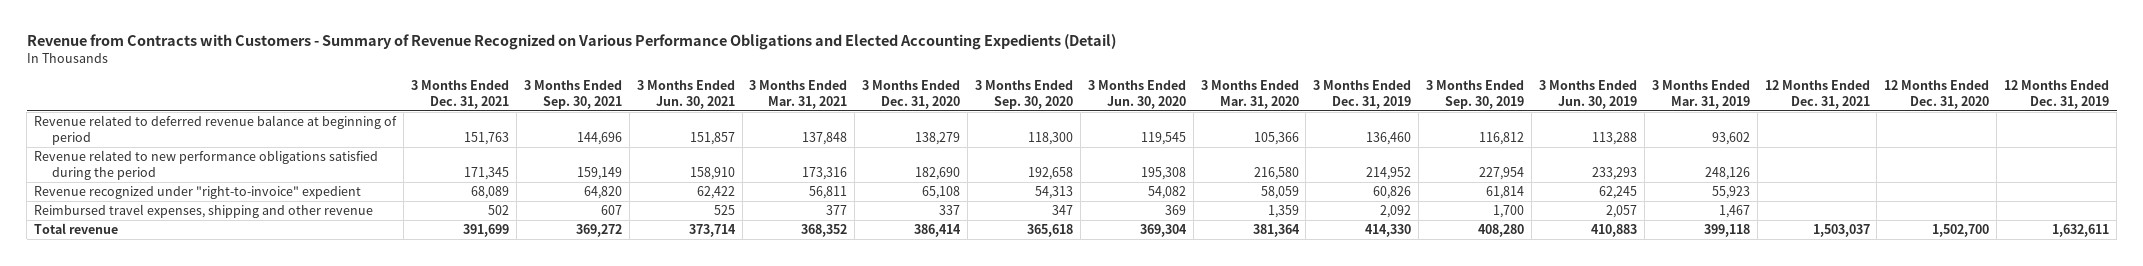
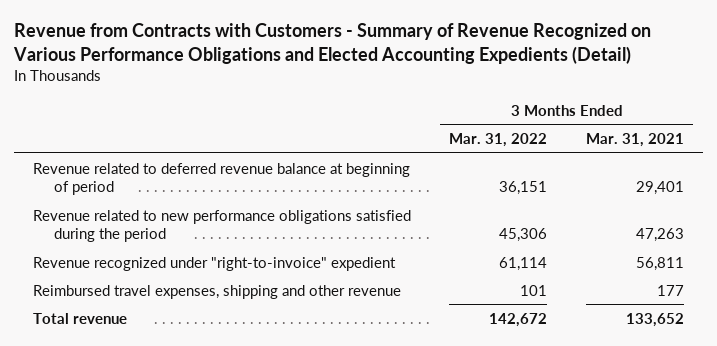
[411,79,510,109] 3 Months Ended Dec. 31, 2021 -> none
[523,79,622,109] 3 Months Ended Sep. 30, 2021 -> none
[636,79,735,109] 3 Months Ended Jun. 30, 2021 -> none
[862,79,961,109] 3 Months Ended Dec. 31, 2020 -> none
[974,79,1073,109] 3 Months Ended Sep. 30, 2020 -> none
[1087,79,1186,109] 3 Months Ended Jun. 30, 2020 -> none
[1200,79,1299,109] 3 Months Ended Mar. 31, 2020 -> none
[1313,79,1412,109] 3 Months Ended Dec. 31, 2019 -> none
[1426,79,1525,109] 3 Months Ended Sep. 30, 2019 -> none
[1538,79,1637,109] 3 Months Ended Jun. 30, 2019 -> none
[1651,79,1750,109] 3 Months Ended Mar. 31, 2019 -> none
[1764,79,1870,109] 12 Months Ended Dec. 31, 2021 -> none
[1884,79,1990,109] 12 Months Ended Dec. 31, 2020 -> none
[2004,79,2110,109] 12 Months Ended Dec. 31, 2019 -> none
none -> [449,132,548,147] Mar. 31, 2022
[802,132,848,146] 137,848 -> [635,181,684,196] 29,401
[802,167,848,181] 173,316 -> [635,228,684,243] 47,263
[826,205,848,216] 377 -> [656,284,684,296] 177
[801,224,848,238] 368,352 -> [625,312,684,327] 133,652

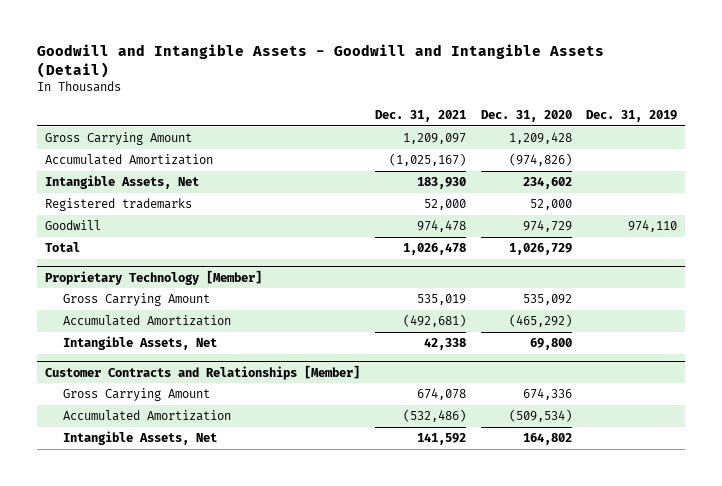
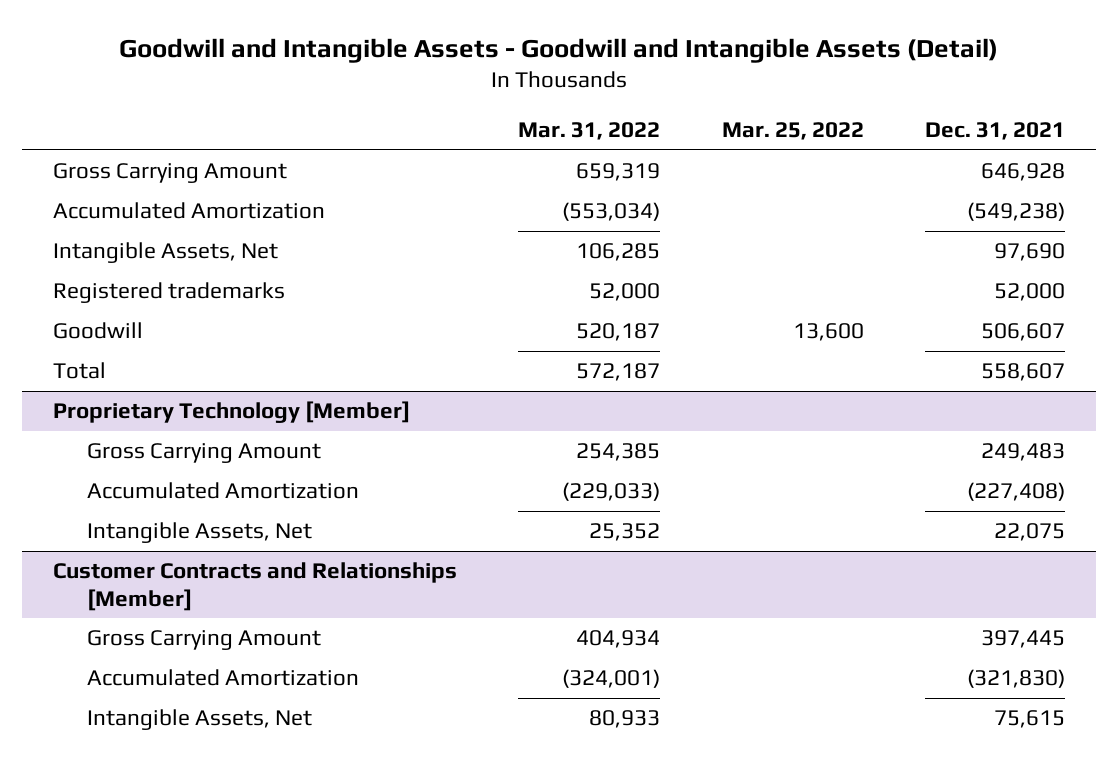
[480,109,572,122] Dec. 31, 2020 -> none
[586,109,678,122] Dec. 31, 2019 -> none
none -> [518,121,661,140] Mar. 31, 2022
none -> [721,121,864,140] Mar. 25, 2022
[402,133,466,145] 1,209,097 -> [981,163,1066,182] 646,928
[388,153,466,167] (1,025,167) -> [967,202,1066,222] (549,238)
[416,177,466,190] 183,930 -> [994,243,1066,262] 97,690
[416,220,466,233] 974,478 -> [981,323,1066,342] 506,607
[402,243,466,256] 1,026,478 -> [981,363,1066,382] 558,607
[416,294,466,306] 535,019 -> [981,443,1066,462] 249,483
[402,314,466,328] (492,681) -> [967,482,1066,502] (227,408)
[423,338,466,351] 42,338 -> [994,523,1066,542] 22,075
[416,388,466,401] 674,078 -> [981,630,1066,649] 397,445
[402,409,466,423] (532,486) -> [967,669,1066,689] (321,830)
[416,433,466,446] 141,592 -> [994,710,1066,729] 75,615

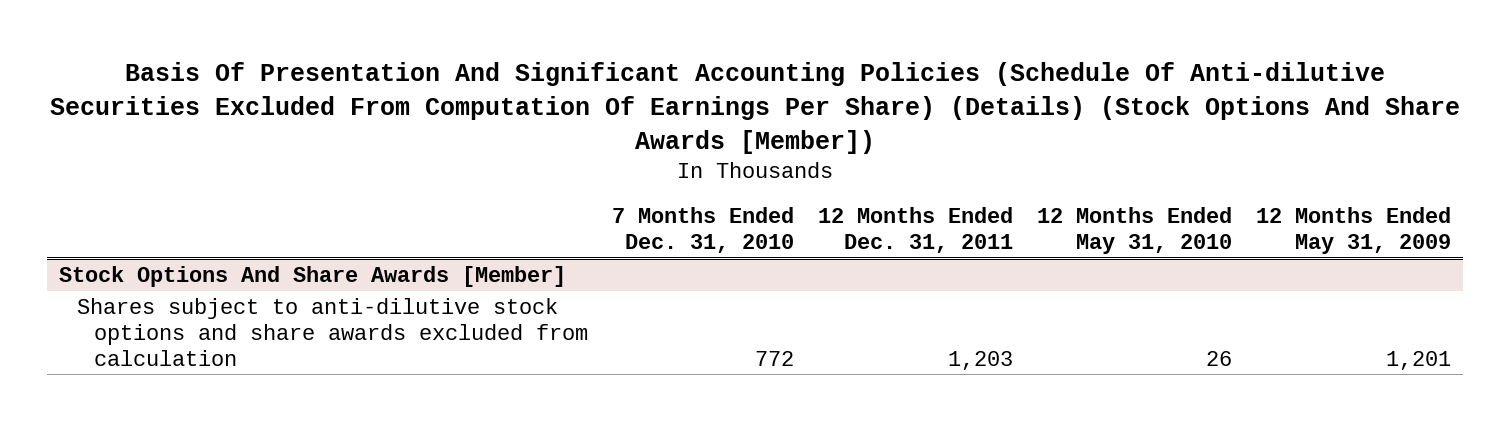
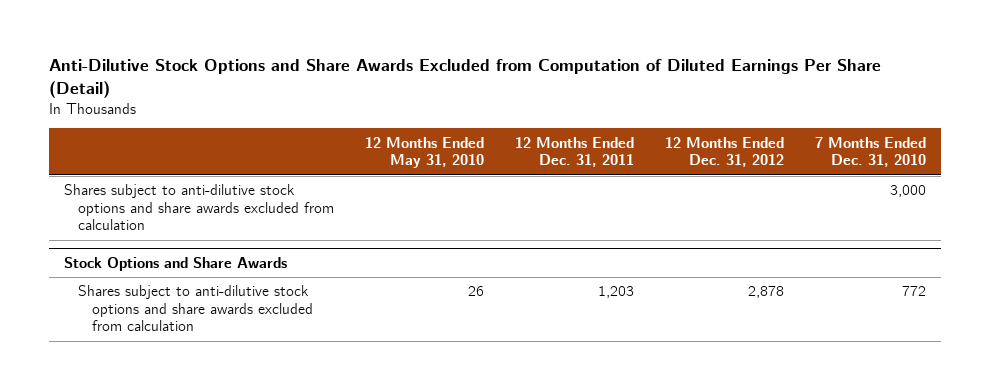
[50,62,1461,154] Basis Of Presentation And Significant Accounting Policies (Schedule Of Anti-dilutive Securities Excluded From Computation Of Earnings Per Share) (Details) (Stock Options And Share Awards [Member]) -> [48,59,881,99] Anti-Dilutive Stock Options and Share Awards Excluded from Computation of Diluted Earnings Per Share (Detail)
[1256,207,1452,255] 12 Months Ended May 31, 2009 -> none
none -> [665,136,785,168] 12 Months Ended Dec. 31, 2012
none -> [64,184,335,231] Shares subject to anti-dilutive stock options and share awards excluded from calculation
[59,266,567,288] Stock Options And Share Awards [Member] -> [64,257,288,272] Stock Options and Share Awards

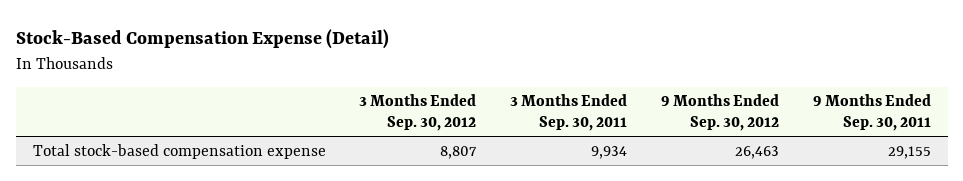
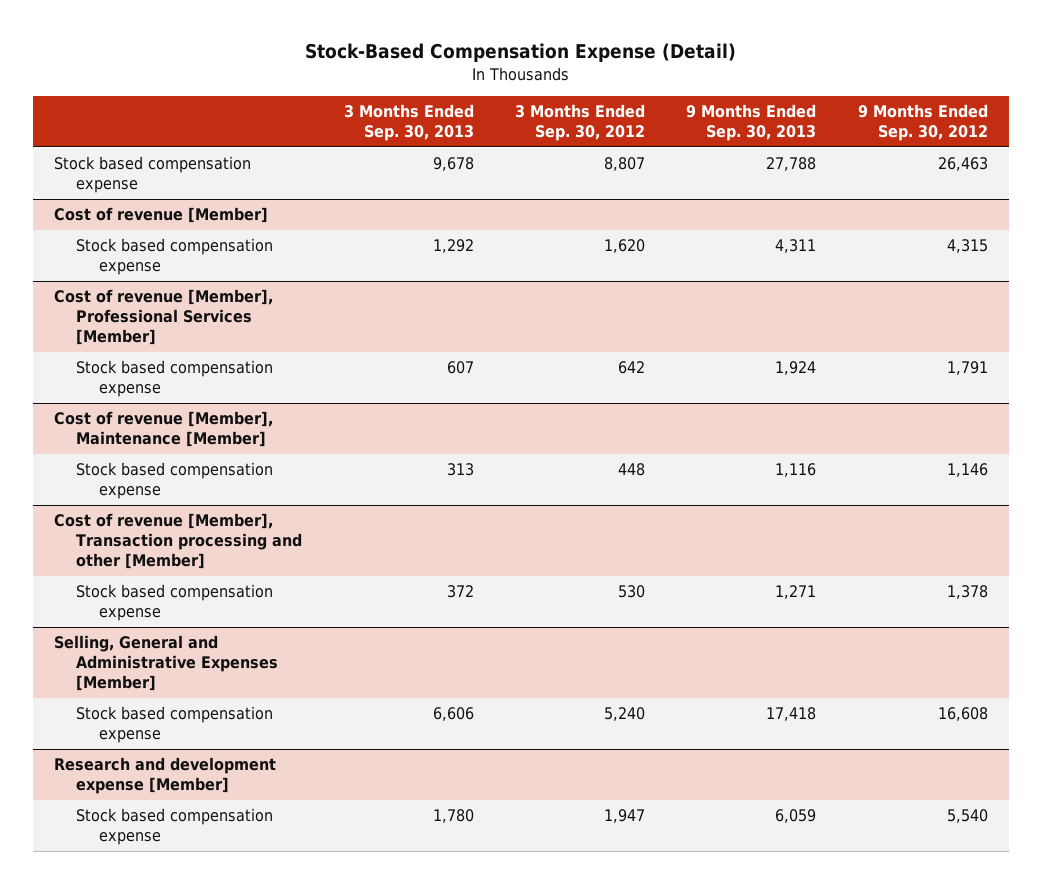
[510,94,628,132] 3 Months Ended Sep. 30, 2011 -> none
[812,94,931,132] 9 Months Ended Sep. 30, 2011 -> none
none -> [343,104,474,142] 3 Months Ended Sep. 30, 2013
none -> [686,104,817,142] 9 Months Ended Sep. 30, 2013
[32,144,326,160] Total stock-based compensation expense -> [53,156,251,194] Stock based compensation expense
none -> [53,207,268,224] Cost of revenue [Member]
none -> [76,238,274,276] Stock based compensation expense
none -> [53,289,273,346] Cost of revenue [Member], Professional Services [Member]
none -> [76,360,274,398] Stock based compensation expense
none -> [53,411,273,448] Cost of revenue [Member], Maintenance [Member]
none -> [76,462,274,500] Stock based compensation expense
none -> [53,513,303,570] Cost of revenue [Member], Transaction processing and other [Member]
none -> [76,584,274,622] Stock based compensation expense
none -> [53,635,279,692] Selling, General and Administrative Expenses [Member]
none -> [76,706,274,744] Stock based compensation expense
none -> [53,757,276,795] Research and development expense [Member]
none -> [76,808,274,846] Stock based compensation expense

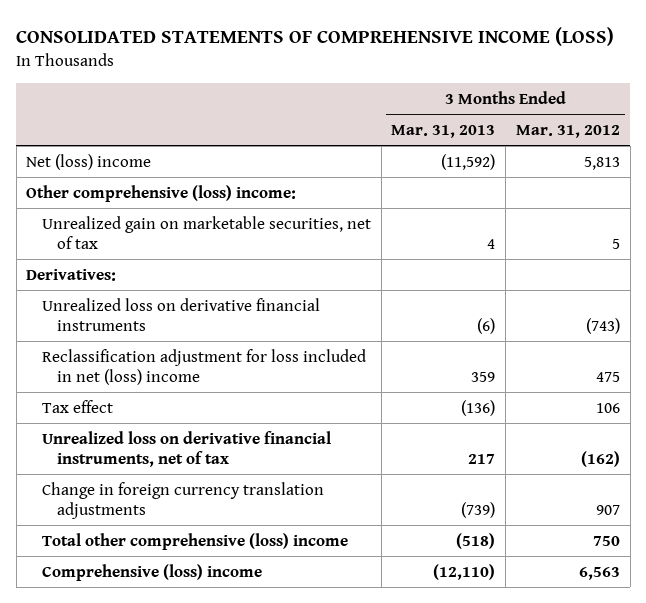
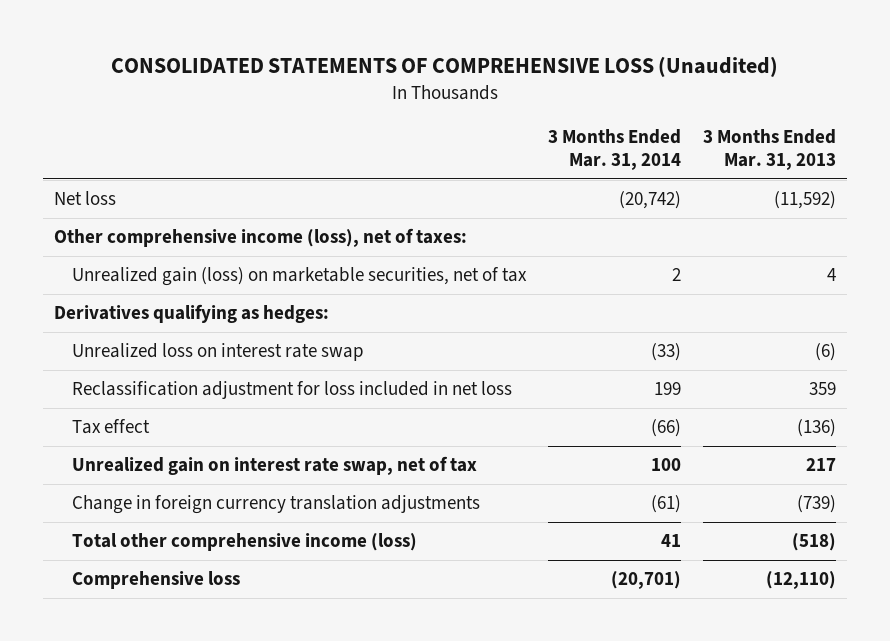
[16,26,615,46] CONSOLIDATED STATEMENTS OF COMPREHENSIVE INCOME (LOSS) -> [111,55,779,77] CONSOLIDATED STATEMENTS OF COMPREHENSIVE LOSS (Unaudited)
[515,124,620,138] Mar. 31, 2012 -> none
none -> [548,129,682,171] 3 Months Ended Mar. 31, 2014
[26,153,152,170] Net (loss) income -> [54,191,117,206] Net loss
[26,184,297,202] Other comprehensive (loss) income: -> [54,228,468,248] Other comprehensive income (loss), net of taxes:
[41,215,371,249] Unrealized gain on marketable securities, net of tax -> [71,267,527,287] Unrealized gain (loss) on marketable securities, net of tax
[26,268,117,281] Derivatives: -> [54,304,330,324] Derivatives qualifying as hedges:
[41,297,320,331] Unrealized loss on derivative financial instruments -> [71,343,364,362] Unrealized loss on interest rate swap
[41,348,366,385] Reclassification adjustment for loss included in net (loss) income -> [71,381,512,400] Reclassification adjustment for loss included in net loss
[41,430,331,467] Unrealized loss on derivative financial instruments, net of tax -> [71,456,477,476] Unrealized gain on interest rate swap, net of tax
[41,532,348,550] Total other comprehensive (loss) income -> [71,533,417,552] Total other comprehensive income (loss)
[41,563,262,581] Comprehensive (loss) income -> [71,571,240,590] Comprehensive loss

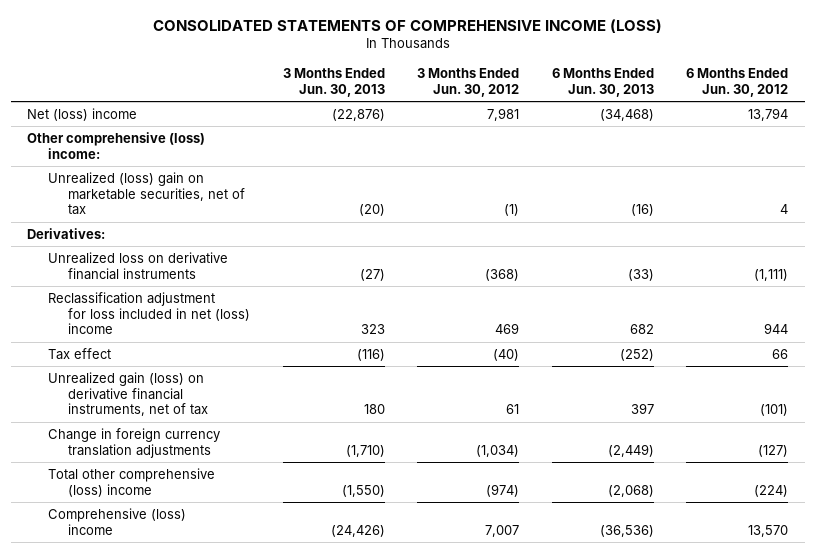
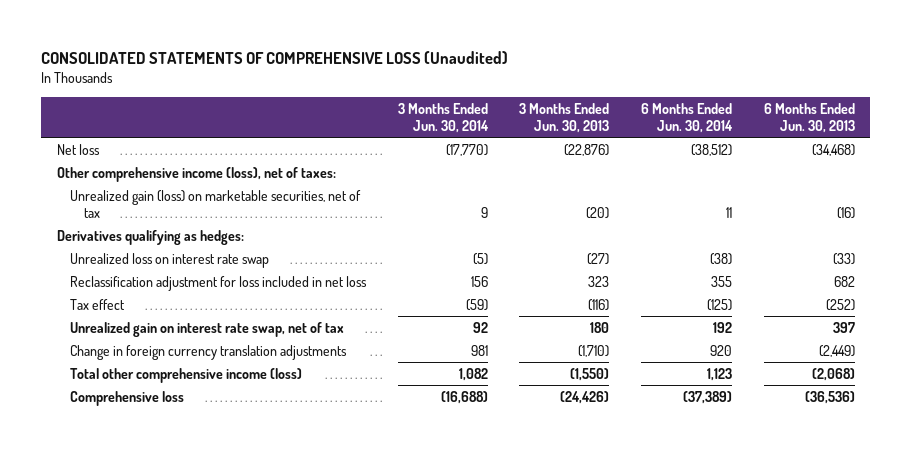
[152,18,662,33] CONSOLIDATED STATEMENTS OF COMPREHENSIVE INCOME (LOSS) -> [41,50,509,64] CONSOLIDATED STATEMENTS OF COMPREHENSIVE LOSS (Unaudited)
[417,67,520,97] 3 Months Ended Jun. 30, 2012 -> none
[686,67,789,97] 6 Months Ended Jun. 30, 2012 -> none
none -> [397,102,489,133] 3 Months Ended Jun. 30, 2014
none -> [641,102,734,133] 6 Months Ended Jun. 30, 2014
[26,107,137,121] Net (loss) income -> [57,143,101,155] Net loss
[26,131,205,159] Other comprehensive (loss) income: -> [57,166,337,182] Other comprehensive income (loss), net of taxes:
[47,171,246,216] Unrealized (loss) gain on marketable securities, net of tax -> [70,189,362,218] Unrealized gain (loss) on marketable securities, net of tax
[26,227,105,239] Derivatives: -> [57,229,245,245] Derivatives qualifying as hedges:
[47,251,228,280] Unrealized loss on derivative financial instruments -> [70,252,270,268] Unrealized loss on interest rate swap
[47,291,251,335] Reclassification adjustment for loss included in net (loss) income -> [70,275,368,291] Reclassification adjustment for loss included in net loss
[47,371,209,417] Unrealized gain (loss) on derivative financial instruments, net of tax -> [70,321,345,337] Unrealized gain on interest rate swap, net of tax
[47,467,215,497] Total other comprehensive (loss) income -> [70,367,303,383] Total other comprehensive income (loss)
[47,507,186,535] Comprehensive (loss) income -> [70,390,185,406] Comprehensive loss

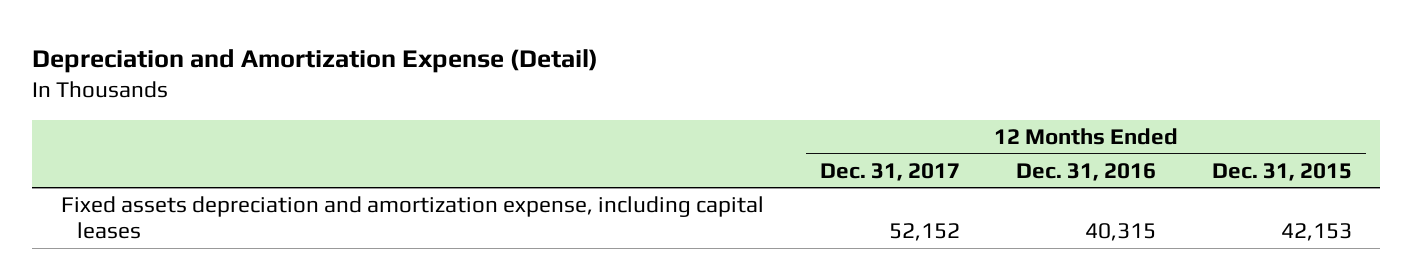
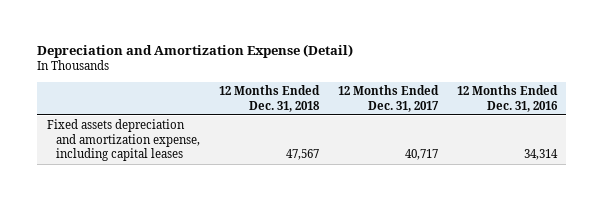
[1211,162,1352,181] Dec. 31, 2015 -> none
none -> [219,84,321,112] 12 Months Ended Dec. 31, 2018
[888,223,960,242] 52,152 -> [405,149,439,161] 40,717
[1084,223,1156,242] 40,315 -> [523,149,558,161] 34,314

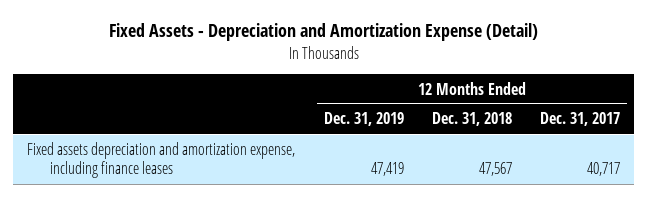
[37,43,354,58] Depreciation and Amortization Expense (Detail) -> [108,23,538,42] Fixed Assets - Depreciation and Amortization Expense (Detail)
[456,84,558,112] 12 Months Ended Dec. 31, 2016 -> none
none -> [323,112,404,127] Dec. 31, 2019
[46,119,201,162] Fixed assets depreciation and amortization expense, including capital leases -> [27,142,296,179] Fixed assets depreciation and amortization expense, including finance leases

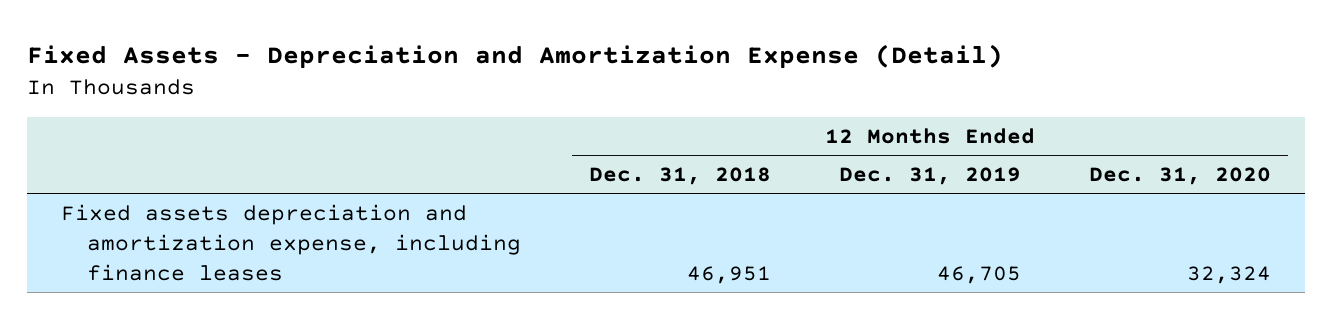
[540,112,621,127] Dec. 31, 2017 -> none
none -> [1089,166,1272,185] Dec. 31, 2020
[370,162,404,177] 47,419 -> [937,265,1022,284] 46,705
[478,162,512,177] 47,567 -> [686,265,771,284] 46,951

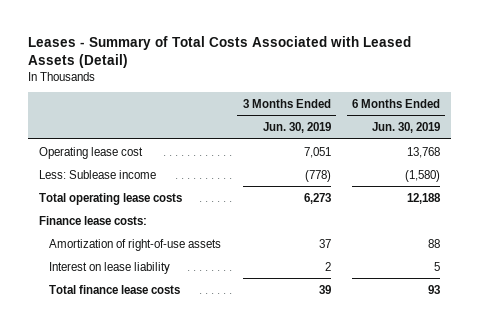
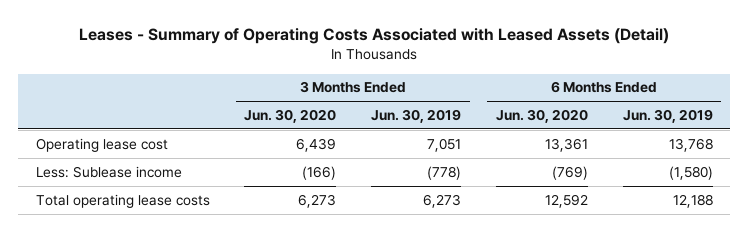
[28,35,412,68] Leases - Summary of Total Costs Associated with Leased Assets (Detail) -> [79,28,670,45] Leases - Summary of Operating Costs Associated with Leased Assets (Detail)
none -> [244,108,337,123] Jun. 30, 2020
none -> [495,108,588,123] Jun. 30, 2020
[39,215,148,225] Finance lease costs: -> none
[49,238,222,251] Amortization of right-of-use assets -> none
[49,261,171,274] Interest on lease liability -> none
[49,284,181,294] Total finance lease costs -> none

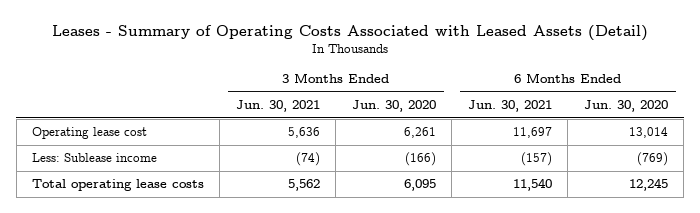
[371,108,462,123] Jun. 30, 2019 -> none
[622,108,713,123] Jun. 30, 2019 -> none
none -> [235,100,320,113] Jun. 30, 2021
none -> [467,100,552,113] Jun. 30, 2021
[296,137,337,152] 6,439 -> [403,127,436,139] 6,261
[544,137,588,152] 13,361 -> [628,127,668,139] 13,014
[298,193,337,208] 6,273 -> [403,179,436,192] 6,095
[544,193,588,208] 12,592 -> [628,178,668,192] 12,245

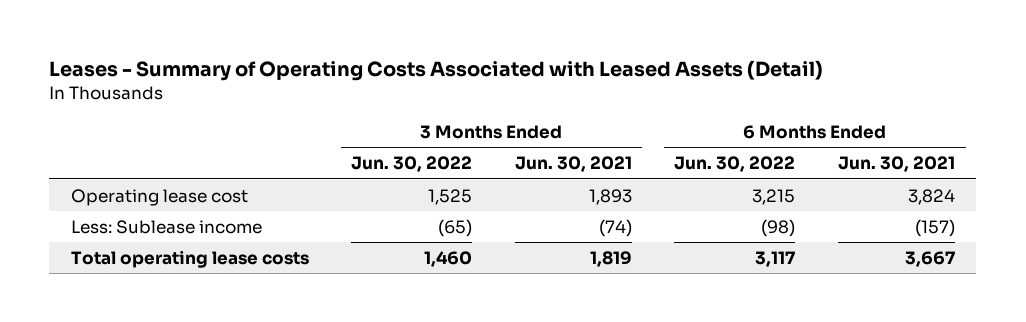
[351,100,436,113] Jun. 30, 2020 -> none
[583,100,668,113] Jun. 30, 2020 -> none
none -> [351,156,473,173] Jun. 30, 2022
none -> [674,156,796,173] Jun. 30, 2022
[287,127,320,139] 5,636 -> [588,188,632,205] 1,893
[512,127,552,139] 11,697 -> [907,188,955,205] 3,824
[287,179,320,192] 5,562 -> [589,250,632,267] 1,819
[512,178,552,192] 11,540 -> [904,250,955,267] 3,667

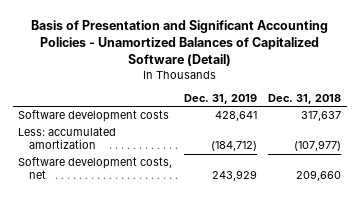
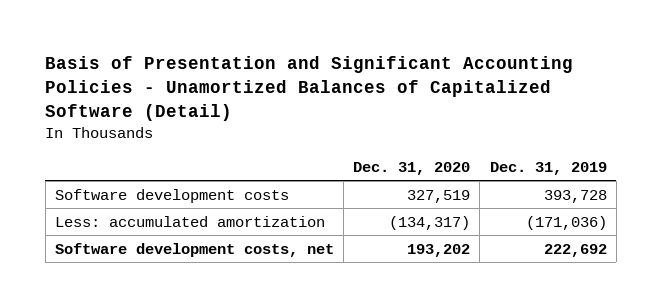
[268,94,342,105] Dec. 31, 2018 -> none
none -> [353,161,471,175] Dec. 31, 2020
[214,111,257,122] 428,641 -> [543,189,607,203] 393,728
[210,141,257,152] (184,712) -> [525,215,607,230] (171,036)
[211,170,257,182] 243,929 -> [543,243,607,257] 222,692

